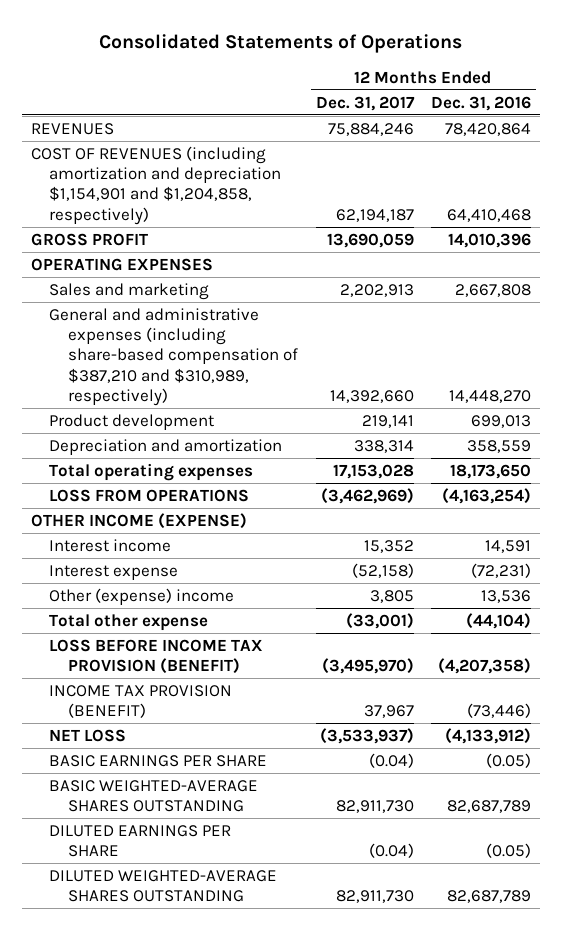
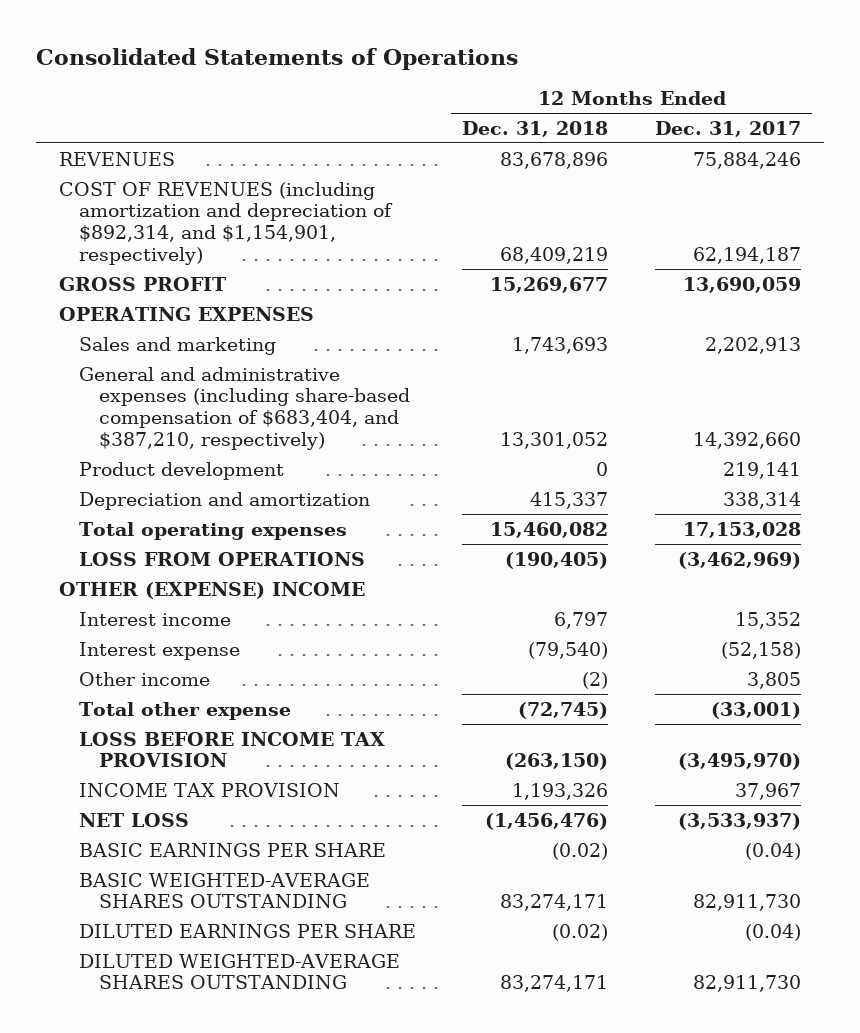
[431,95,532,111] Dec. 31, 2016 -> none
none -> [462,120,609,137] Dec. 31, 2018
[31,145,282,225] COST OF REVENUES (including amortization and depreciation $1,154,901 and $1,204,858, respectively) -> [58,181,394,265] COST OF REVENUES (including amortization and depreciation of $892,314, and $1,154,901, respectively)
[49,307,298,406] General and administrative expenses (including share-based compensation of $387,210 and $310,989, respectively) -> [79,366,411,450] General and administrative expenses (including share-based compensation of $683,404, and $387,210, respectively)
[31,512,248,529] OTHER INCOME (EXPENSE) -> [58,581,365,599] OTHER (EXPENSE) INCOME
[49,587,235,605] Other (expense) income -> [79,671,211,686] Other income
[49,638,264,674] LOSS BEFORE INCOME TAX PROVISION (BENEFIT) -> [79,731,386,768] LOSS BEFORE INCOME TAX PROVISION
[49,684,233,718] INCOME TAX PROVISION (BENEFIT) -> [79,782,341,797] INCOME TAX PROVISION

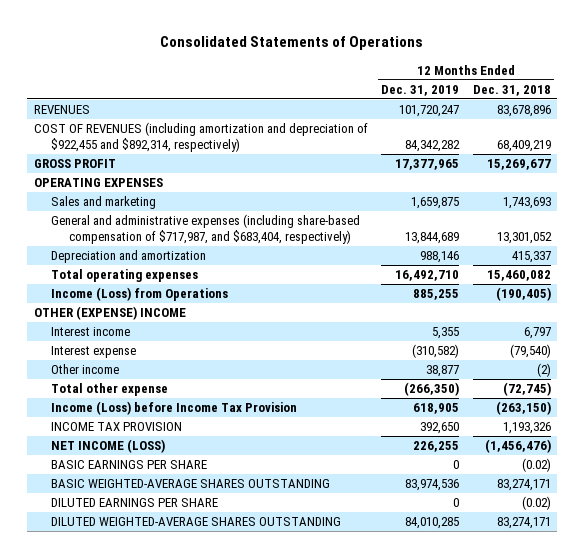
[654,120,801,137] Dec. 31, 2017 -> none
none -> [381,84,460,96] Dec. 31, 2019
[58,181,394,265] COST OF REVENUES (including amortization and depreciation of $892,314, and $1,154,901, respectively) -> [33,122,368,152] COST OF REVENUES (including amortization and depreciation of $922,455 and $892,314, respectively)
[79,461,285,480] Product development -> none
[79,366,411,450] General and administrative expenses (including share-based compensation of $683,404, and $387,210, respectively) -> [51,214,361,244] General and administrative expenses (including share-based compensation of $717,987, and $683,404, respectively)
[79,551,366,566] LOSS FROM OPERATIONS -> [51,287,229,302] Income (Loss) from Operations
[79,731,386,768] LOSS BEFORE INCOME TAX PROVISION -> [51,401,298,416] Income (Loss) before Income Tax Provision
[79,812,190,827] NET LOSS -> [51,439,166,454] NET INCOME (LOSS)

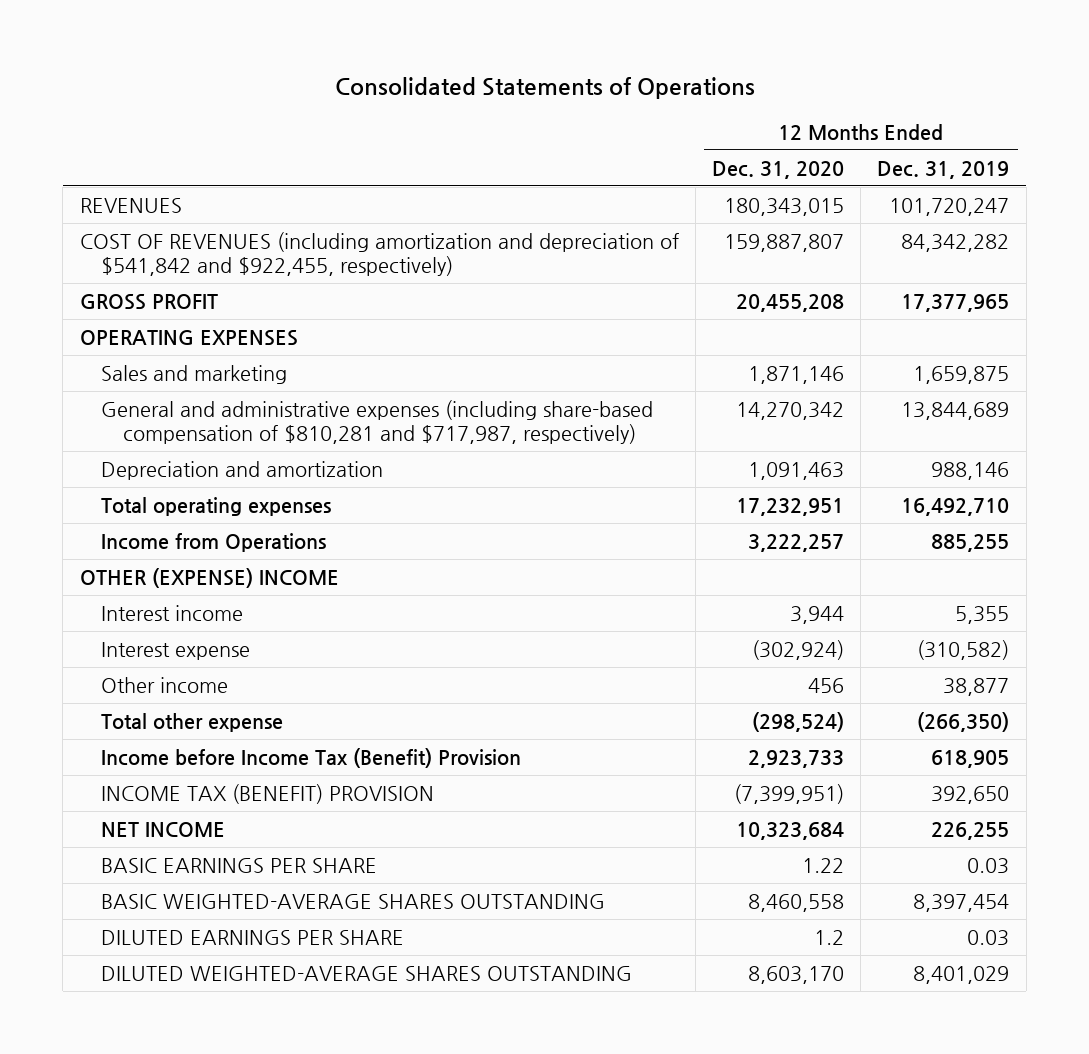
[472,84,551,96] Dec. 31, 2018 -> none
none -> [712,160,845,179] Dec. 31, 2020
[33,122,368,152] COST OF REVENUES (including amortization and depreciation of $922,455 and $892,314, respectively) -> [79,232,679,276] COST OF REVENUES (including amortization and depreciation of $541,842 and $922,455, respectively)
[51,214,361,244] General and administrative expenses (including share-based compensation of $717,987, and $683,404, respectively) -> [101,400,654,444] General and administrative expenses (including share-based compensation of $810,281 and $717,987, respectively)
[51,287,229,302] Income (Loss) from Operations -> [101,533,327,553] Income from Operations
[51,401,298,416] Income (Loss) before Income Tax Provision -> [101,748,522,769] Income before Income Tax (Benefit) Provision
[51,422,183,432] INCOME TAX PROVISION -> [101,784,435,805] INCOME TAX (BENEFIT) PROVISION
[51,439,166,454] NET INCOME (LOSS) -> [101,822,226,838] NET INCOME
[453,460,460,470] 0 -> [967,858,1010,875] 0.03
[405,479,460,492] 83,974,536 -> [913,894,1010,913] 8,397,454
[453,498,460,508] 0 -> [967,930,1010,947] 0.03
[405,517,460,530] 84,010,285 -> [913,966,1010,985] 8,401,029

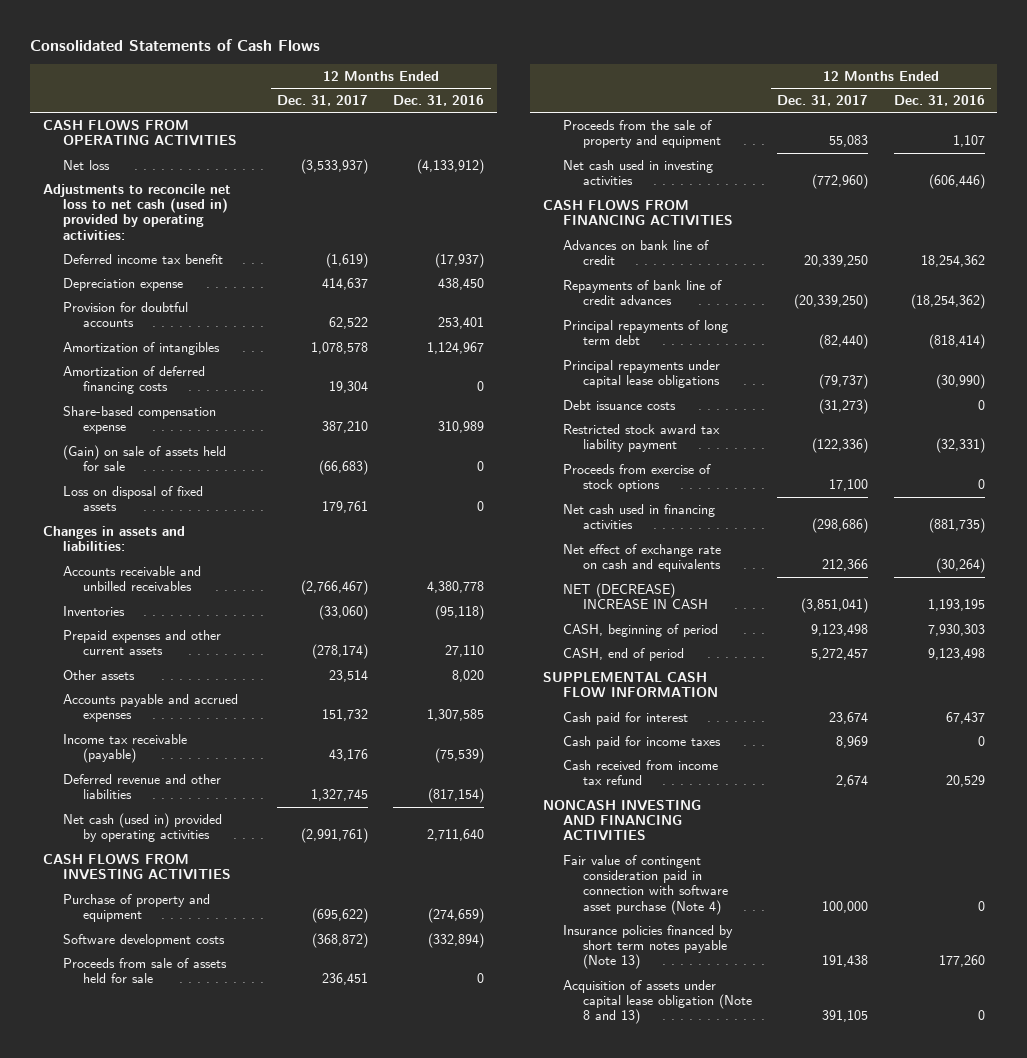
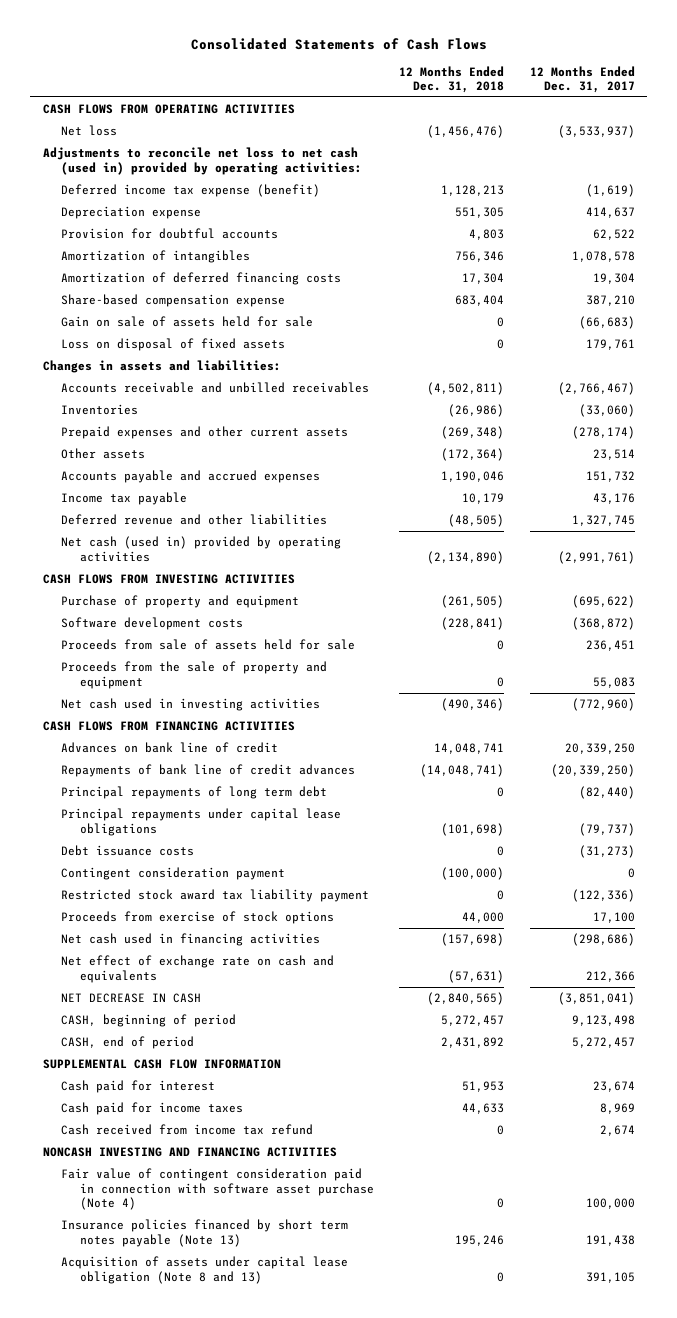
[393,95,485,107] Dec. 31, 2016 -> none
none -> [399,65,505,93] 12 Months Ended Dec. 31, 2018
[62,253,223,264] Deferred income tax benefit -> [61,184,321,198] Deferred income tax expense (benefit)
[62,444,226,472] (Gain) on sale of assets held for sale -> [61,316,314,328] Gain on sale of assets held for sale
[62,733,187,764] Income tax receivable (payable) -> [61,492,188,506] Income tax payable
none -> [61,867,286,881] Contingent consideration payment
[562,582,708,610] NET (DECREASE) INCREASE IN CASH -> [61,993,202,1004] NET DECREASE IN CASH

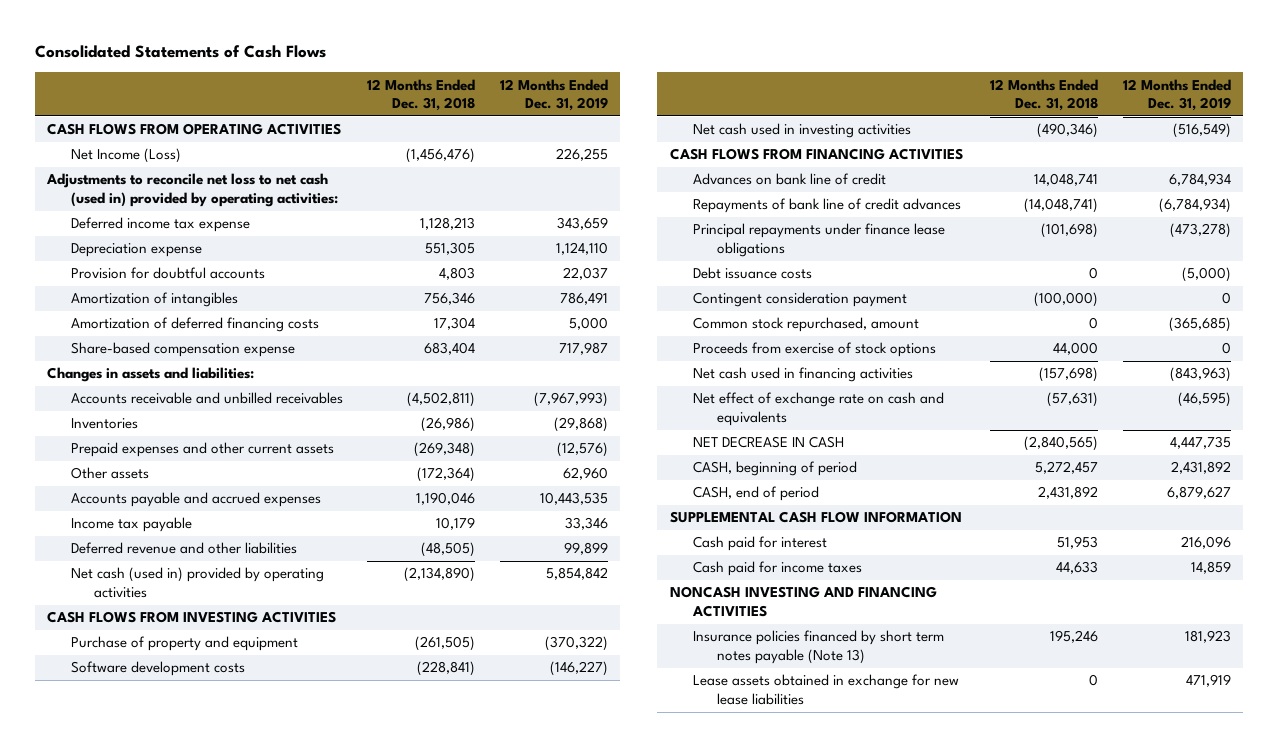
[529,65,635,93] 12 Months Ended Dec. 31, 2017 -> none
none -> [500,78,609,112] 12 Months Ended Dec. 31, 2019
[61,125,118,137] Net loss -> [70,148,181,164] Net Income (Loss)
[61,184,321,198] Deferred income tax expense (benefit) -> [70,217,250,233] Deferred income tax expense
[61,316,314,328] Gain on sale of assets held for sale -> none
[61,338,286,352] Loss on disposal of fixed assets -> none
[61,639,356,651] Proceeds from sale of assets held for sale -> none
[61,661,328,689] Proceeds from the sale of property and equipment -> none
[61,786,328,800] Principal repayments of long term debt -> none
[61,808,342,836] Principal repayments under capital lease obligations -> [693,223,946,258] Principal repayments under finance lease obligations
[61,889,370,903] Restricted stock award tax liability payment -> none
none -> [693,317,920,333] Common stock repurchased, amount
[61,1124,314,1136] Cash received from income tax refund -> none
[61,1168,375,1210] Fair value of contingent consideration paid in connection with software asset purchase (Note 4) -> none
[61,1256,349,1284] Acquisition of assets under capital lease obligation (Note 8 and 13) -> none
none -> [693,674,960,706] Lease assets obtained in exchange for new lease liabilities

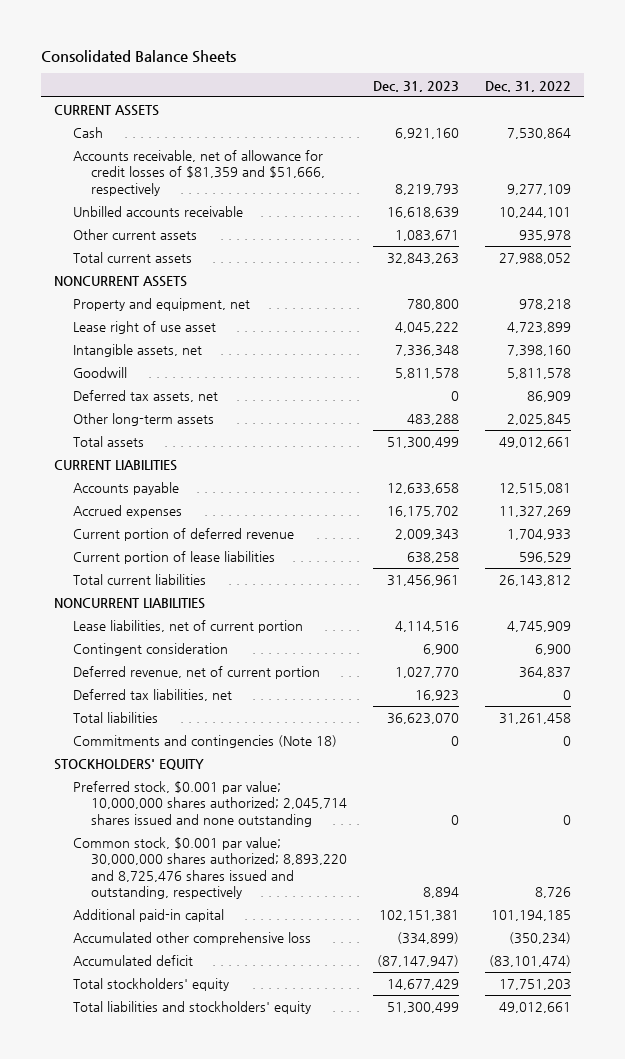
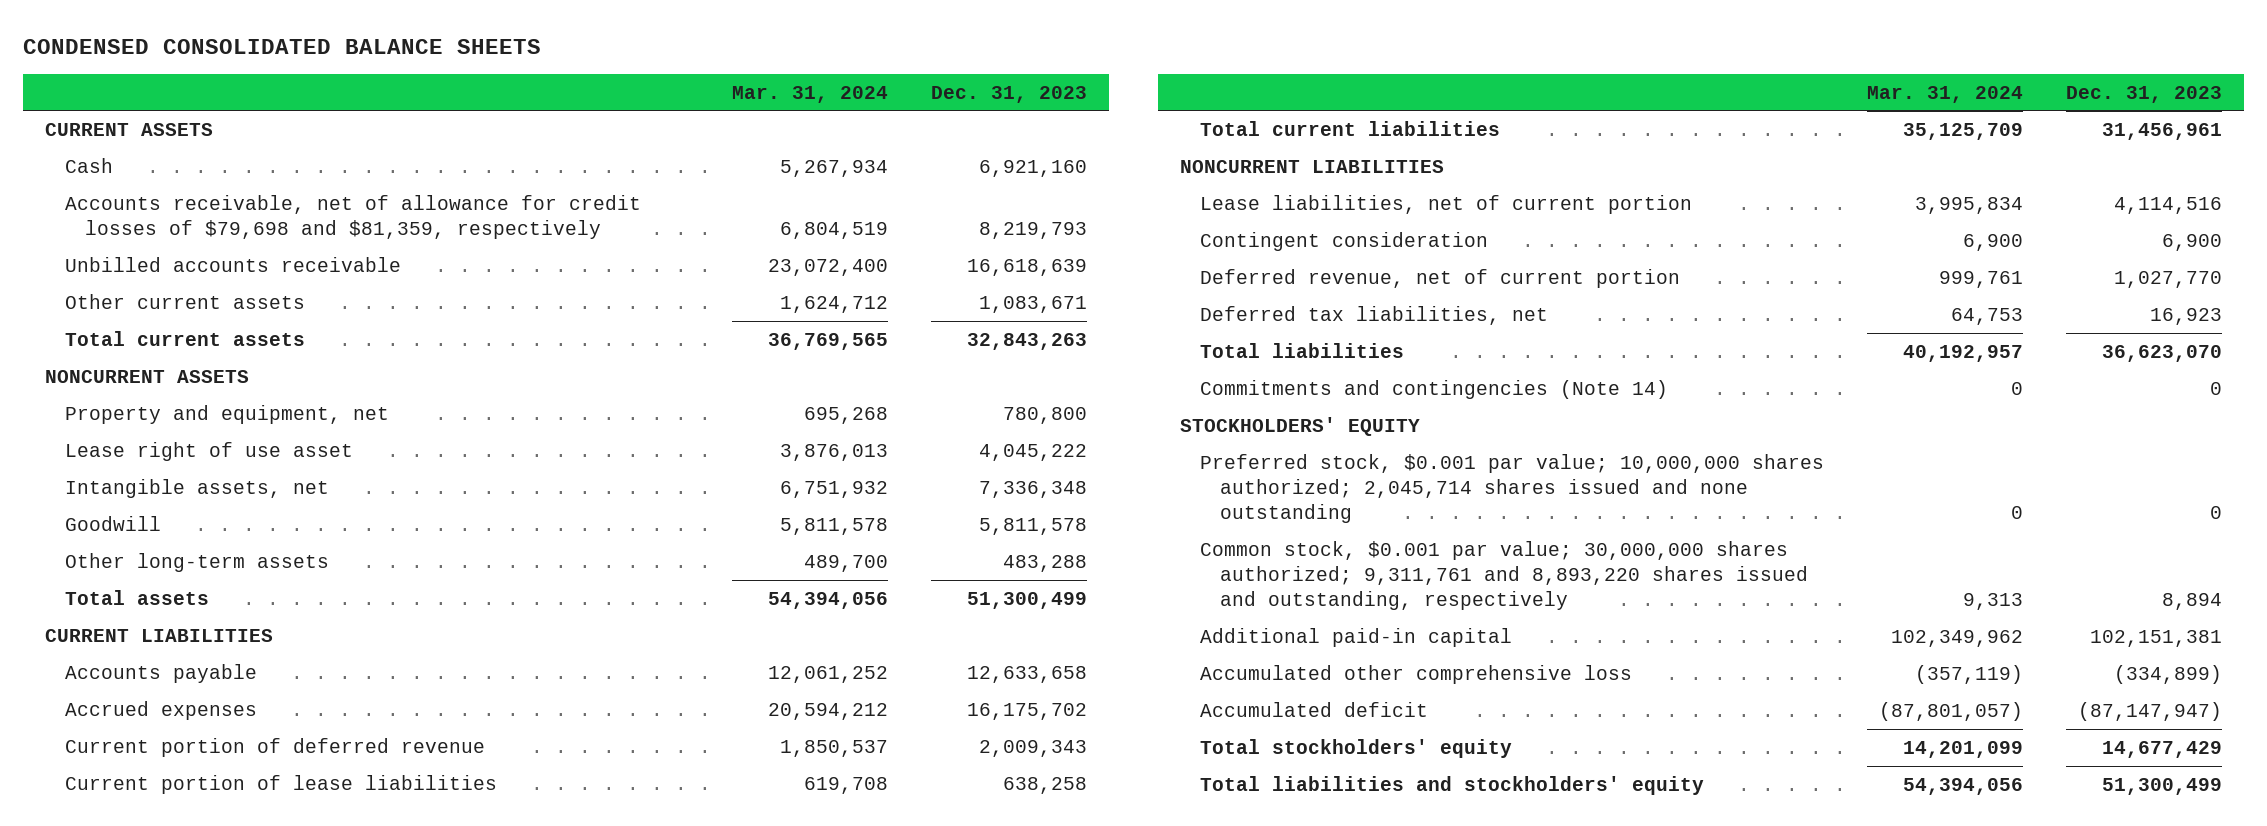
[41,49,237,63] Consolidated Balance Sheets -> [23,38,542,54] CONDENSED CONSOLIDATED BALANCE SHEETS
[485,80,572,92] Dec. 31, 2022 -> none
none -> [732,85,889,103] Mar. 31, 2024
[72,150,326,196] Accounts receivable, net of allowance for credit losses of $81,359 and $51,666, respectively -> [65,194,642,240] Accounts receivable, net of allowance for credit losses of $79,698 and $81,359, respectively
[72,390,218,403] Deferred tax assets, net -> none
[72,735,337,749] Commitments and contingencies (Note 18) -> [1200,379,1669,399] Commitments and contingencies (Note 14)
[72,837,348,900] Common stock, $0.001 par value; 30,000,000 shares authorized; 8,893,220 and 8,725,476 shares issued and outstanding, respectively -> [1200,540,1809,611] Common stock, $0.001 par value; 30,000,000 shares authorized; 9,311,761 and 8,893,220 shares issued and outstanding, respectively

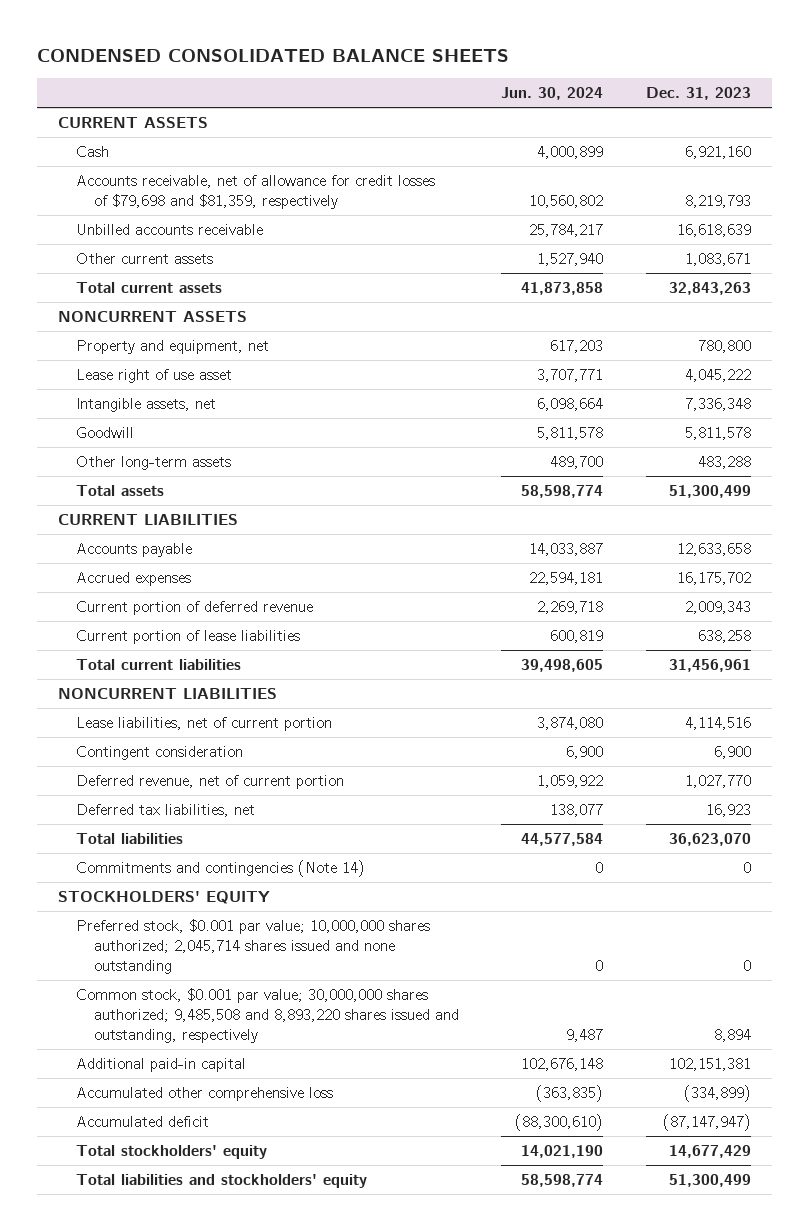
[732,85,889,103] Mar. 31, 2024 -> none
none -> [501,87,604,101] Jun. 30, 2024
[1200,540,1809,611] Common stock, $0.001 par value; 30,000,000 shares authorized; 9,311,761 and 8,893,220 shares issued and outstanding, respectively -> [76,988,459,1044] Common stock, $0.001 par value; 30,000,000 shares authorized; 9,485,508 and 8,893,220 shares issued and outstanding, respectively

